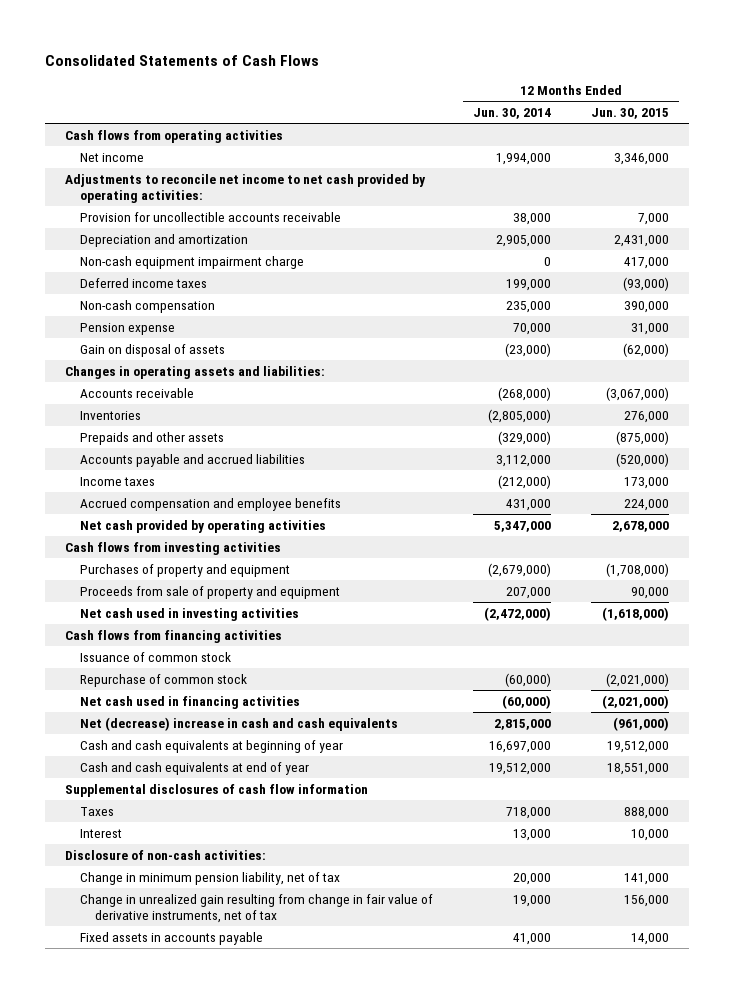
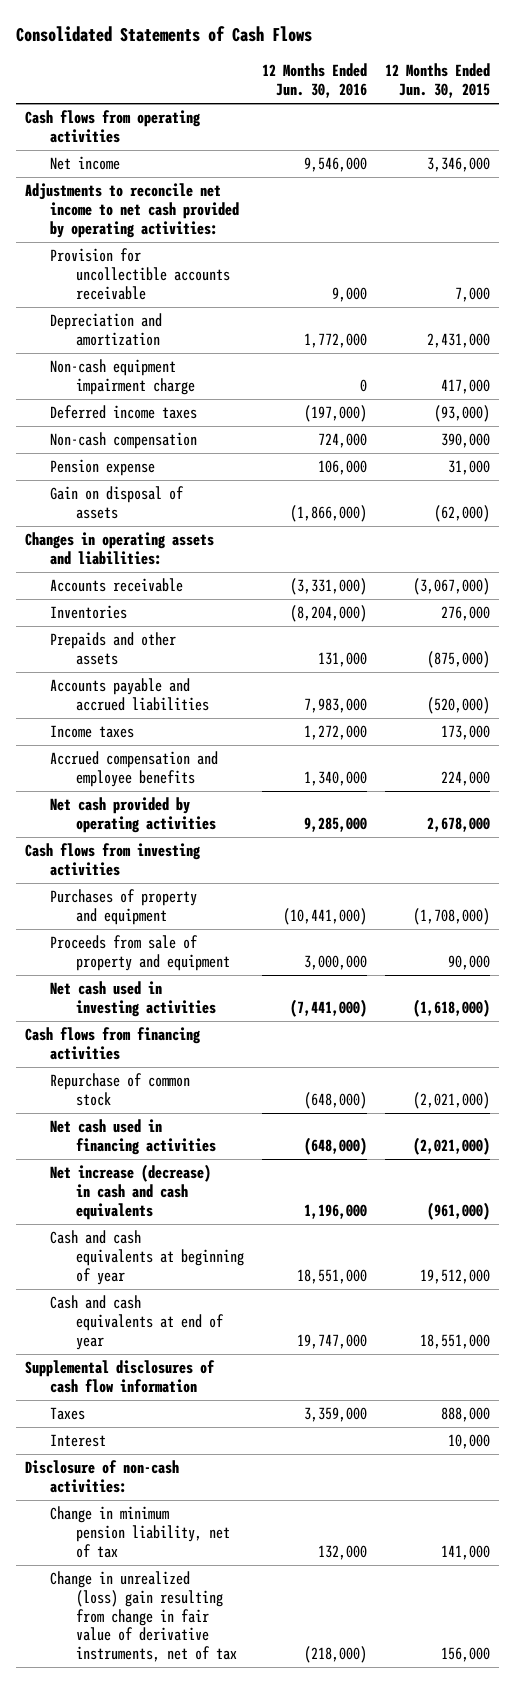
[473,108,552,120] Jun. 30, 2014 -> none
none -> [261,63,367,99] 12 Months Ended Jun. 30, 2016
[80,651,232,662] Issuance of common stock -> none
[80,716,399,731] Net (decrease) increase in cash and cash equivalents -> [50,1164,212,1220] Net increase (decrease) in cash and cash equivalents
[80,931,264,945] Fixed assets in accounts payable -> none
[80,893,434,924] Change in unrealized gain resulting from change in fair value of derivative instruments, net of tax -> [50,1571,237,1663] Change in unrealized (loss) gain resulting from change in fair value of derivative instruments, net of tax

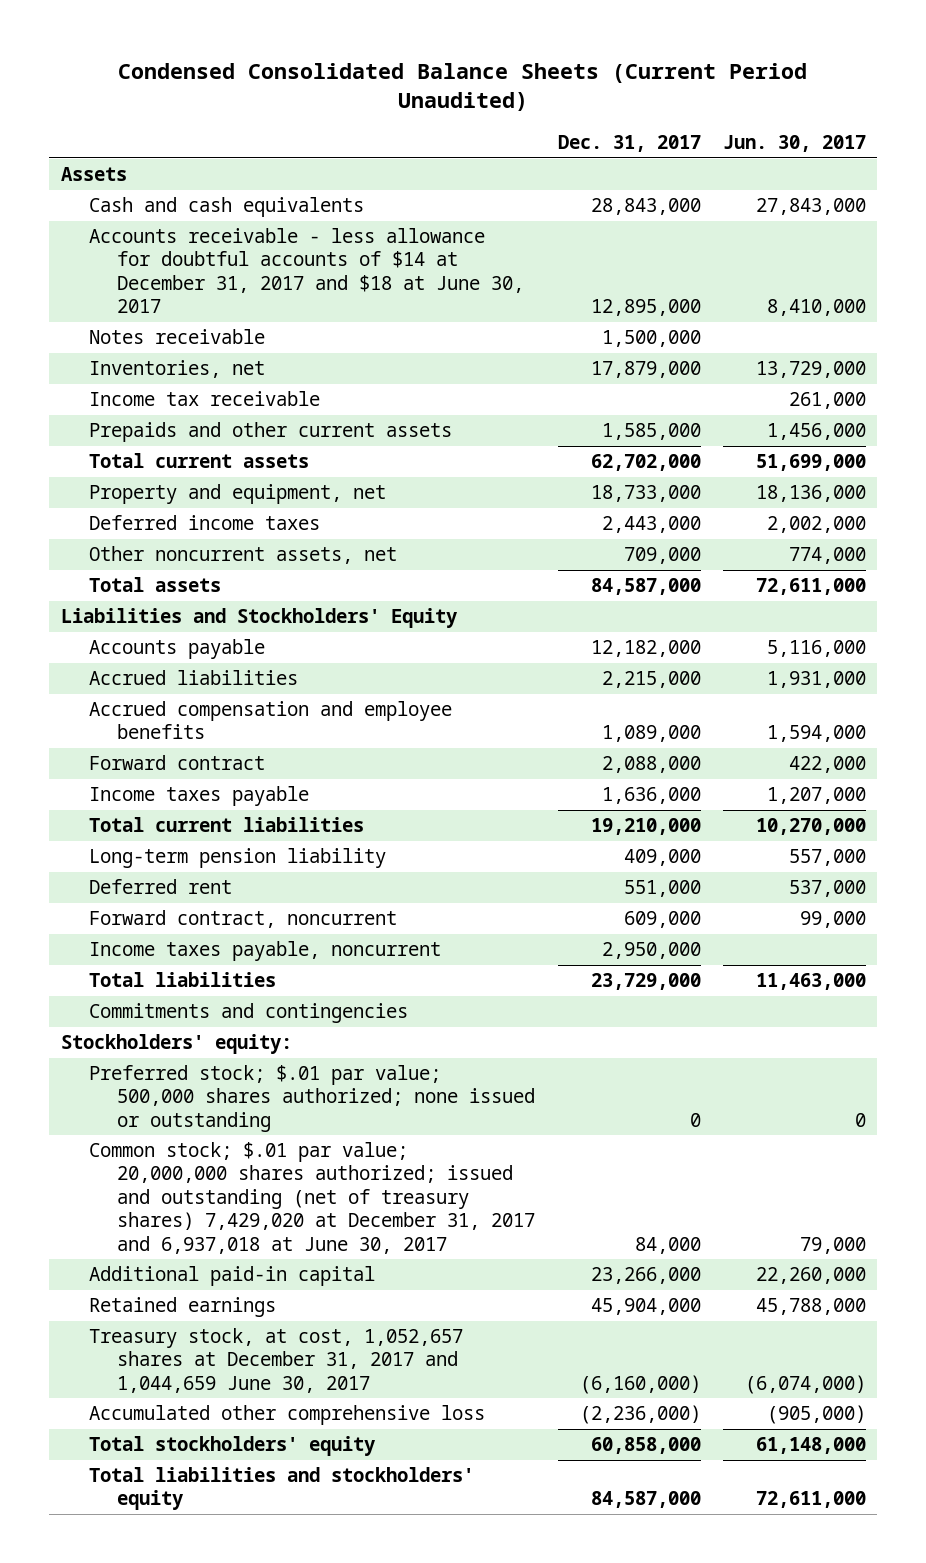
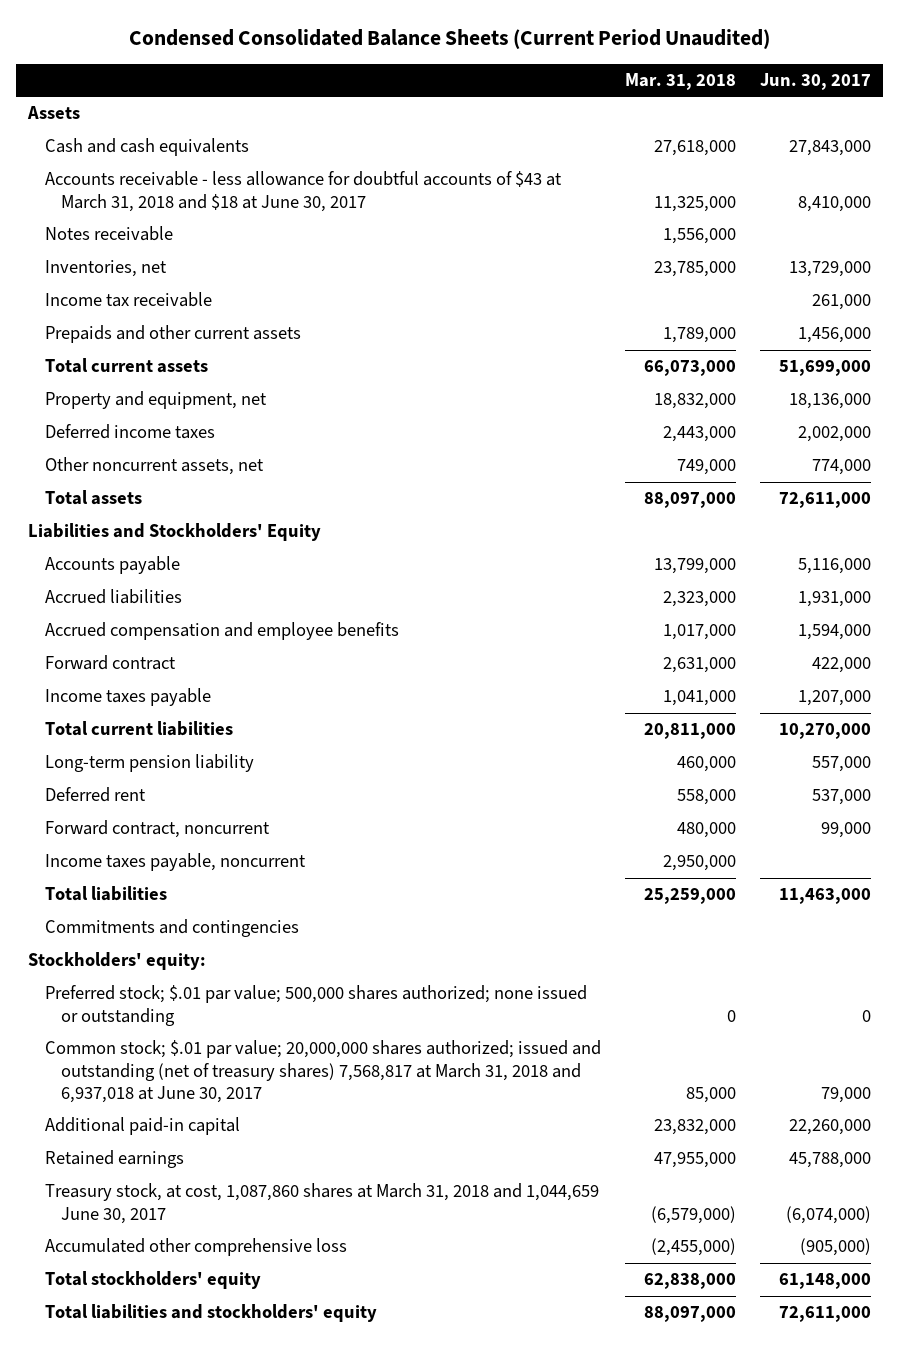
[557,134,701,152] Dec. 31, 2017 -> none
none -> [624,73,736,91] Mar. 31, 2018
[88,228,525,314] Accounts receivable - less allowance for doubtful accounts of $14 at December 31, 2017 and $18 at June 30, 2017 -> [44,171,562,212] Accounts receivable - less allowance for doubtful accounts of $43 at March 31, 2018 and $18 at June 30, 2017
[88,1142,536,1254] Common stock; $.01 par value; 20,000,000 shares authorized; issued and outstanding (net of treasury shares) 7,429,020 at December 31, 2017 and 6,937,018 at June 30, 2017 -> [44,1040,601,1104] Common stock; $.01 par value; 20,000,000 shares authorized; issued and outstanding (net of treasury shares) 7,568,817 at March 31, 2018 and 6,937,018 at June 30, 2017
[88,1328,463,1393] Treasury stock, at cost, 1,052,657 shares at December 31, 2017 and 1,044,659 June 30, 2017 -> [44,1183,599,1224] Treasury stock, at cost, 1,087,860 shares at March 31, 2018 and 1,044,659 June 30, 2017

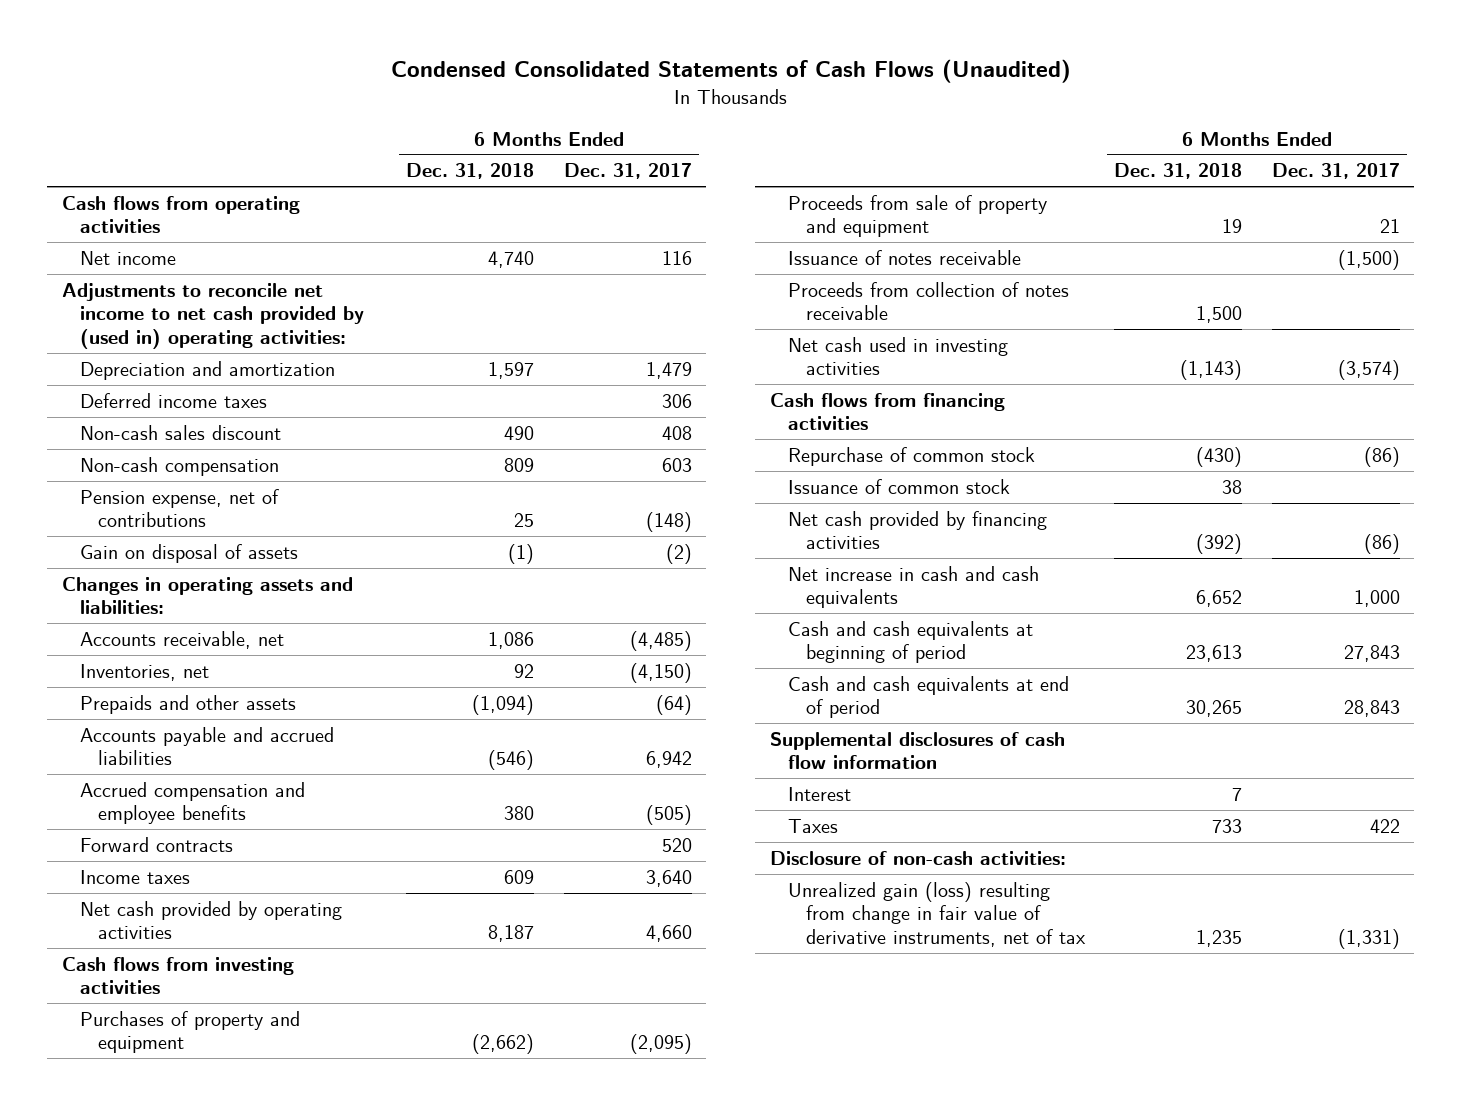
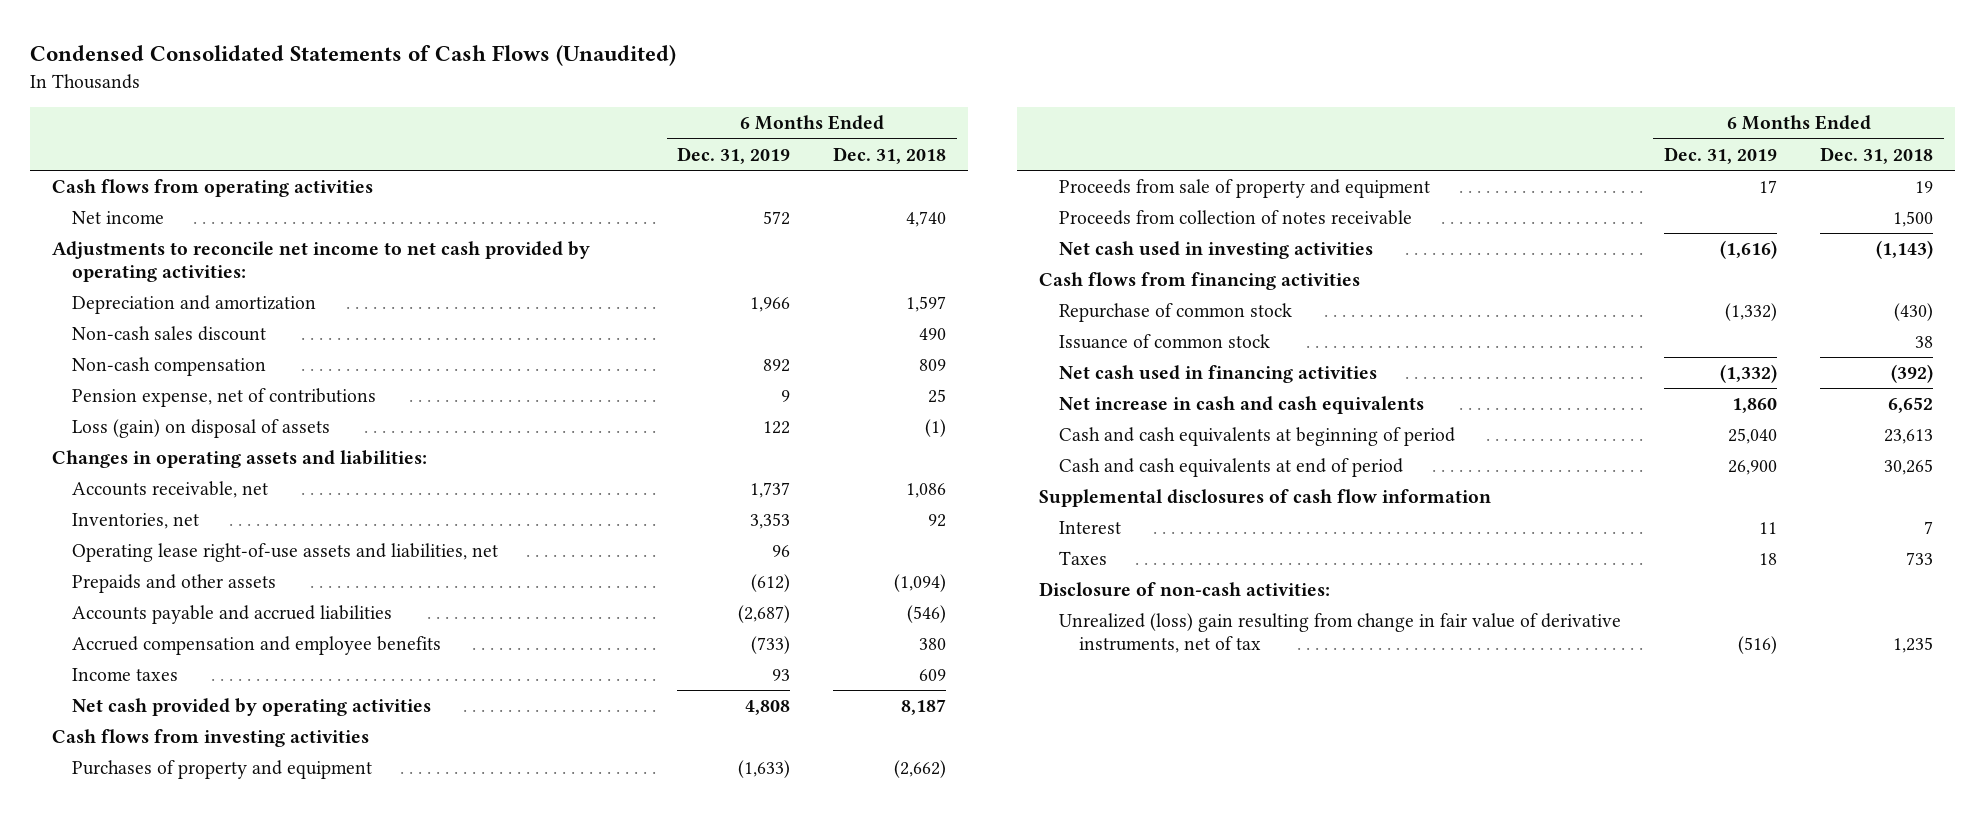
[563,163,692,180] Dec. 31, 2017 -> none
none -> [677,146,791,164] Dec. 31, 2019
[61,282,364,349] Adjustments to reconcile net income to net cash provided by (used in) operating activities: -> [51,241,590,282] Adjustments to reconcile net income to net cash provided by operating activities:
[79,392,267,408] Deferred income taxes -> none
[79,543,298,563] Gain on disposal of assets -> [72,419,331,439] Loss (gain) on disposal of assets
none -> [72,543,499,563] Operating lease right-of-use assets and liabilities, net
[79,836,233,852] Forward contracts -> none
[787,249,1021,265] Issuance of notes receivable -> none
[787,510,1047,550] Net cash provided by financing activities -> [1059,365,1378,384] Net cash used in financing activities
[787,881,1087,947] Unrealized gain (loss) resulting from change in fair value of derivative instruments, net of tax -> [1059,613,1622,653] Unrealized (loss) gain resulting from change in fair value of derivative instruments, net of tax

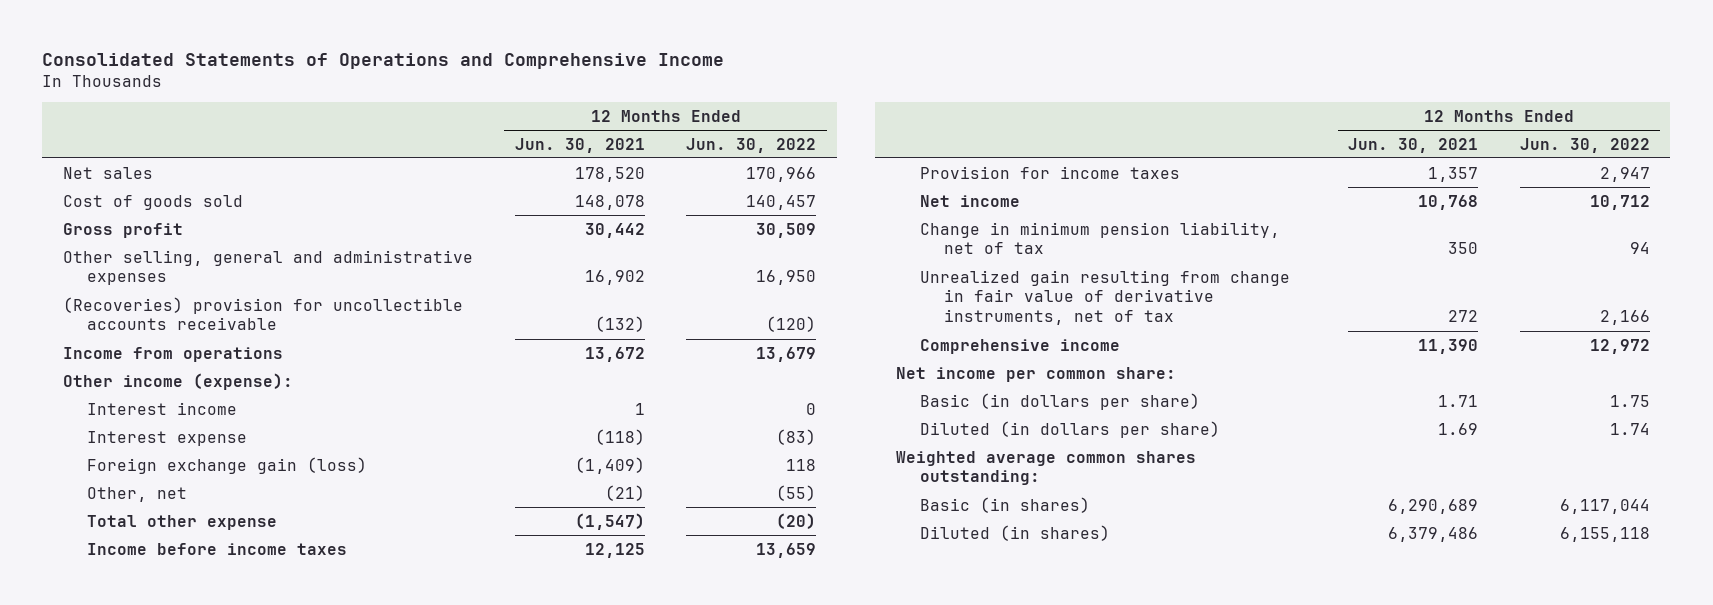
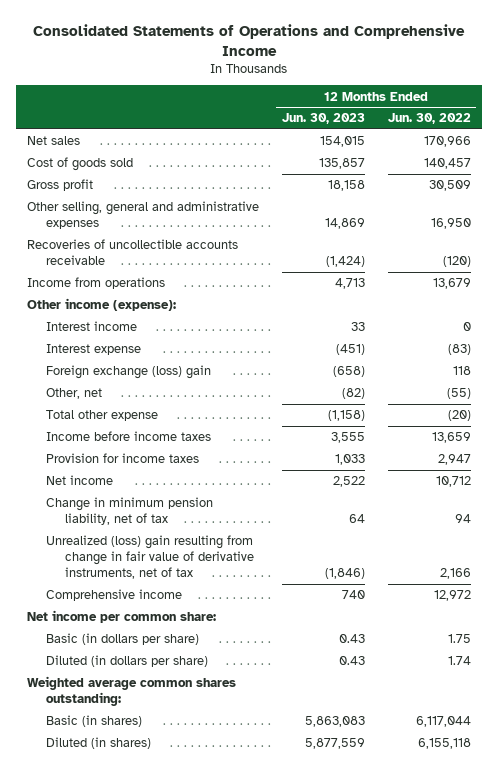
[514,137,645,153] Jun. 30, 2021 -> none
none -> [281,113,365,125] Jun. 30, 2023
[63,296,464,331] (Recoveries) provision for uncollectible accounts receivable -> [27,239,239,266] Recoveries of uncollectible accounts receivable
[86,456,367,474] Foreign exchange gain (loss) -> [46,365,212,380] Foreign exchange (loss) gain
[920,269,1291,326] Unrealized gain resulting from change in fair value of derivative instruments, net of tax -> [46,535,255,580] Unrealized (loss) gain resulting from change in fair value of derivative instruments, net of tax

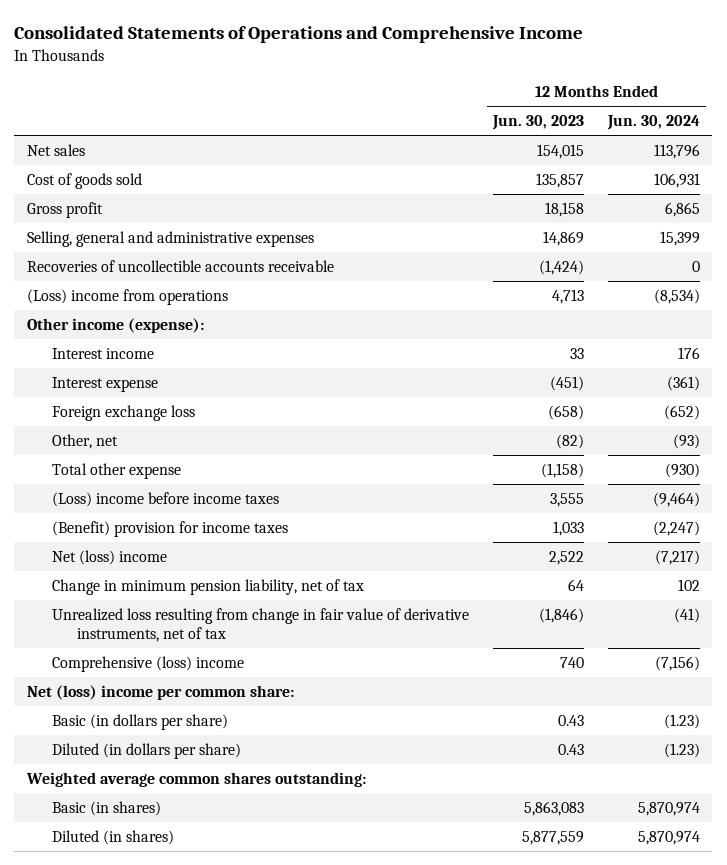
[387,113,471,125] Jun. 30, 2022 -> none
none -> [607,115,701,131] Jun. 30, 2024
[27,201,260,230] Other selling, general and administrative expenses -> [26,231,314,248] Selling, general and administrative expenses
[27,277,166,290] Income from operations -> [26,289,228,306] (Loss) income from operations
[46,365,212,380] Foreign exchange (loss) gain -> [51,405,195,422] Foreign exchange loss
[46,431,212,442] Income before income taxes -> [51,492,279,508] (Loss) income before income taxes
[46,453,200,464] Provision for income taxes -> [51,521,288,538] (Benefit) provision for income taxes
[46,475,114,486] Net income -> [51,550,167,566] Net (loss) income
[46,535,255,580] Unrealized (loss) gain resulting from change in fair value of derivative instruments, net of tax -> [51,608,469,643] Unrealized loss resulting from change in fair value of derivative instruments, net of tax
[46,589,183,602] Comprehensive income -> [51,656,244,673] Comprehensive (loss) income
[27,610,217,624] Net income per common share: -> [26,685,294,701] Net (loss) income per common share:

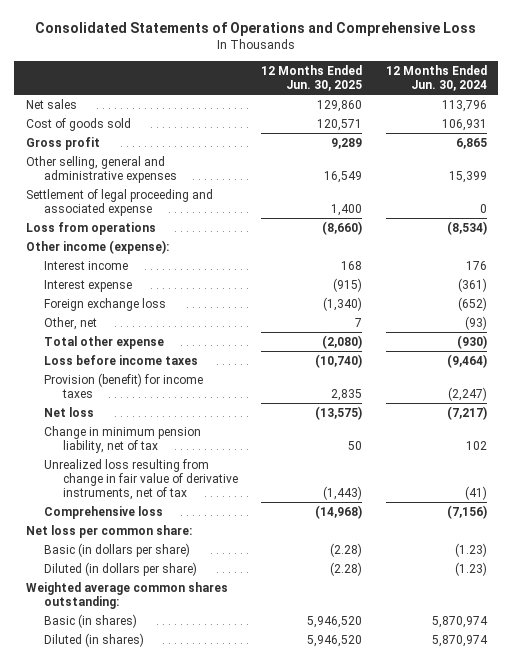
[14,26,584,44] Consolidated Statements of Operations and Comprehensive Income -> [35,21,477,36] Consolidated Statements of Operations and Comprehensive Loss
[491,115,584,131] Jun. 30, 2023 -> none
none -> [261,65,363,92] 12 Months Ended Jun. 30, 2025
[26,260,334,273] Recoveries of uncollectible accounts receivable -> none
[26,231,314,248] Selling, general and administrative expenses -> [26,155,178,183] Other selling, general and administrative expenses
none -> [26,188,214,216] Settlement of legal proceeding and associated expense
[26,289,228,306] (Loss) income from operations -> [26,221,157,235] Loss from operations
[51,492,279,508] (Loss) income before income taxes -> [44,354,199,365] Loss before income taxes
[51,521,288,538] (Benefit) provision for income taxes -> [44,372,204,398] Provision (benefit) for income taxes
[51,550,167,566] Net (loss) income -> [44,406,95,417] Net loss
[51,656,244,673] Comprehensive (loss) income -> [44,505,164,519] Comprehensive loss
[26,685,294,701] Net (loss) income per common share: -> [26,524,193,538] Net loss per common share:

